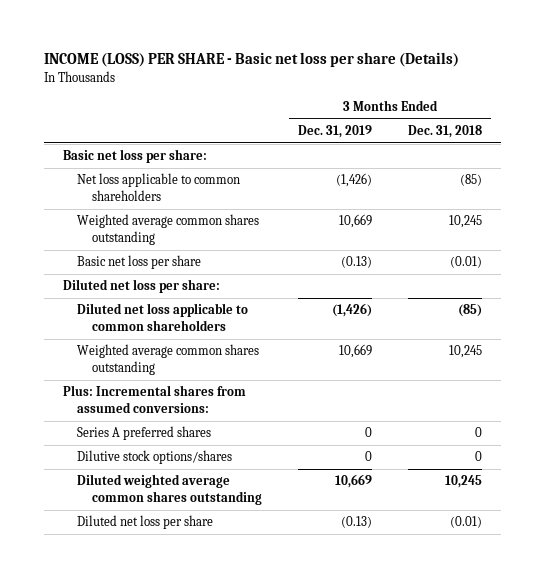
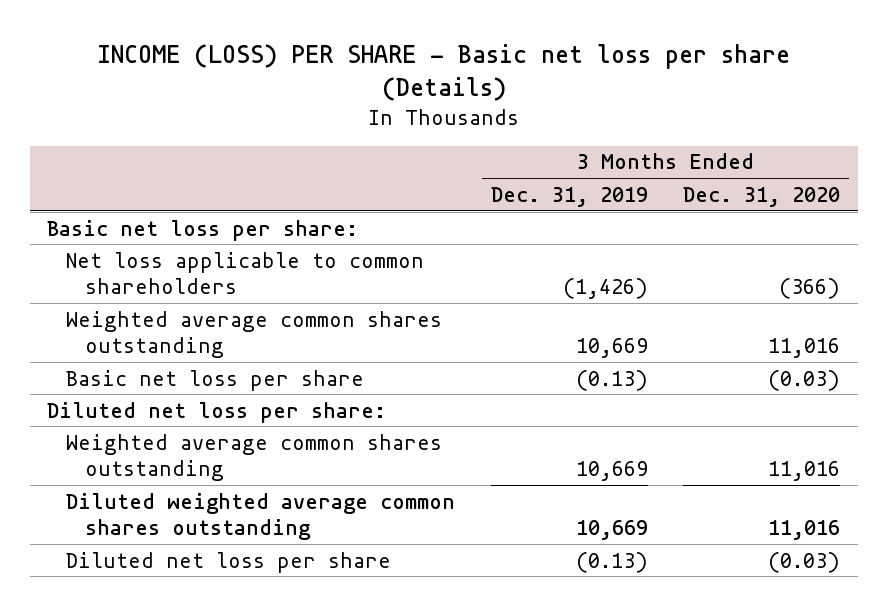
[408,125,483,139] Dec. 31, 2018 -> none
none -> [683,186,841,207] Dec. 31, 2020
[77,303,249,331] Diluted net loss applicable to common shareholders -> none
[62,385,246,413] Plus: Incremental shares from assumed conversions: -> none
[77,426,212,441] Series A preferred shares -> none
[77,450,233,465] Dilutive stock options/shares -> none

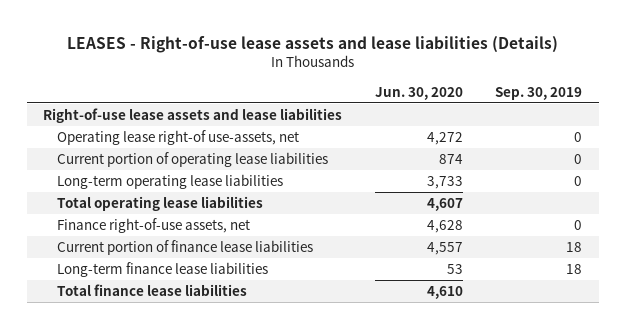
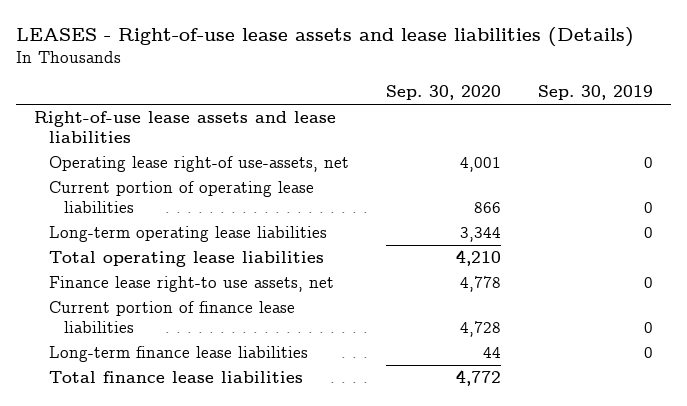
[374,86,463,100] Jun. 30, 2020 -> none
none -> [385,85,501,101] Sep. 30, 2020
[57,218,251,234] Finance right-of-use assets, net -> [49,276,335,293] Finance lease right-to use assets, net
[566,242,583,253] 18 -> [643,322,653,334] 0
[566,264,583,275] 18 -> [643,347,653,359] 0

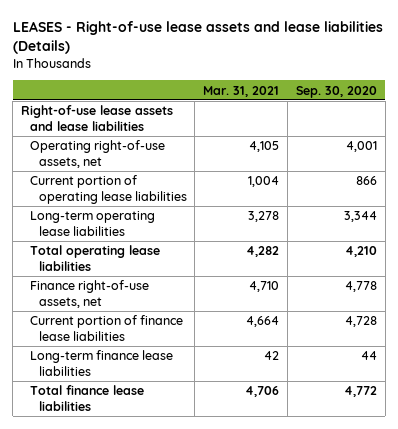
[537,85,653,101] Sep. 30, 2019 -> none
none -> [203,85,280,97] Mar. 31, 2021
[49,156,350,173] Operating lease right-of use-assets, net -> [29,140,165,168] Operating right-of-use assets, net
[49,276,335,293] Finance lease right-to use assets, net -> [29,280,149,308] Finance right-of-use assets, net

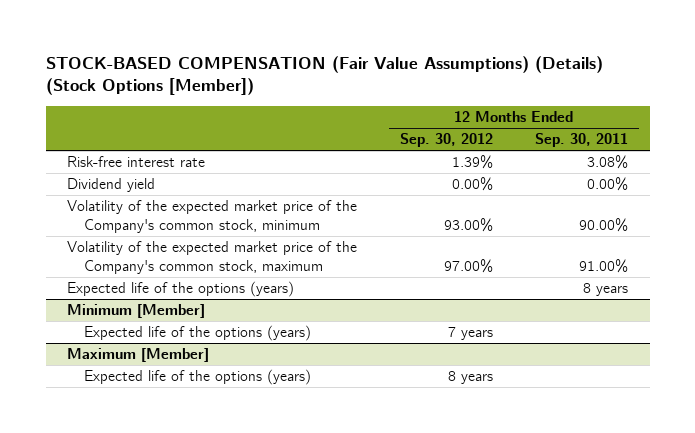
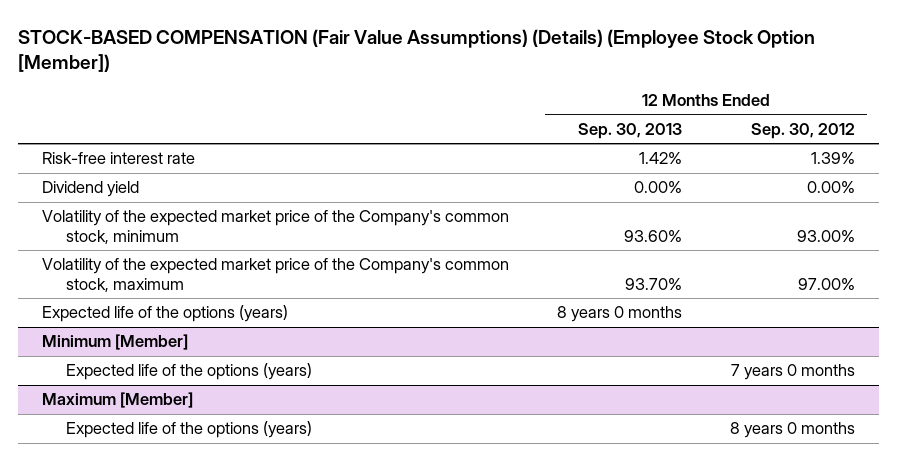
[45,55,603,96] STOCK-BASED COMPENSATION (Fair Value Assumptions) (Details) (Stock Options [Member]) -> [18,28,816,73] STOCK-BASED COMPENSATION (Fair Value Assumptions) (Details) (Employee Stock Option [Member])
[535,133,629,148] Sep. 30, 2011 -> none
none -> [578,123,683,140] Sep. 30, 2013
[447,327,493,341] 7 years -> [731,364,856,381] 7 years 0 months
[447,371,493,385] 8 years -> [730,422,856,439] 8 years 0 months

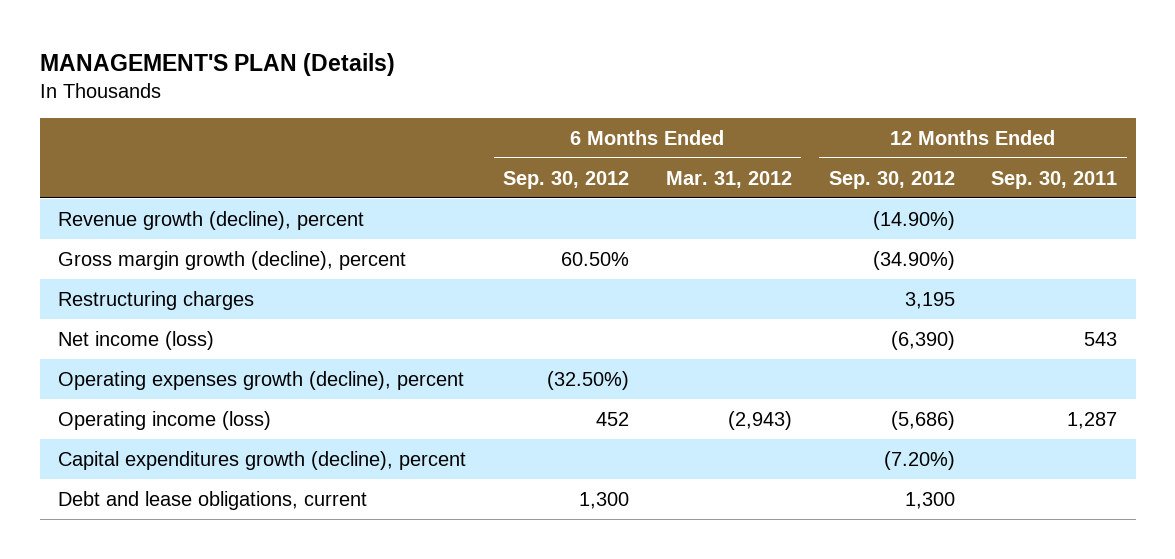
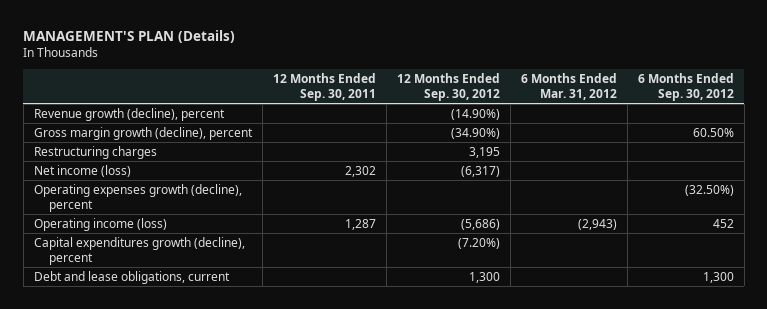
[890,330,955,350] (6,390) -> [460,165,500,177] (6,317)
[1084,331,1118,346] 543 -> [344,165,376,177] 2,302

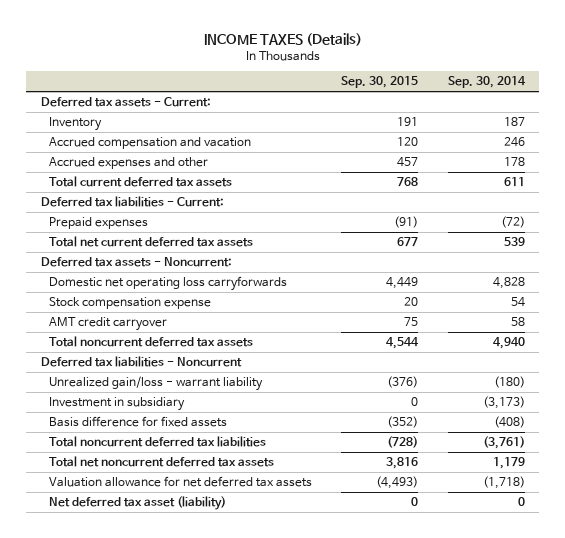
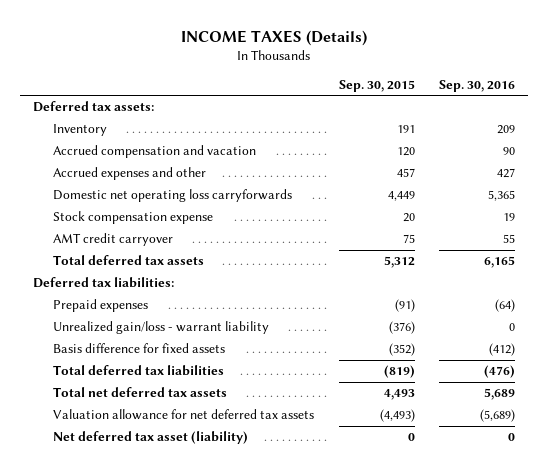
[447,76,526,89] Sep. 30, 2014 -> none
none -> [439,79,516,92] Sep. 30, 2016
[40,97,211,108] Deferred tax assets - Current: -> [32,101,154,113] Deferred tax assets:
[49,176,233,188] Total current deferred tax assets -> none
[40,196,224,208] Deferred tax liabilities - Current: -> none
[49,236,254,248] Total net current deferred tax assets -> none
[40,257,232,268] Deferred tax assets - Noncurrent: -> none
[49,336,254,348] Total noncurrent deferred tax assets -> [53,255,205,266] Total deferred tax assets
[386,337,420,350] 4,544 -> [383,256,415,269] 5,312
[40,356,242,368] Deferred tax liabilities - Noncurrent -> [32,277,174,289] Deferred tax liabilities:
[49,217,149,230] Prepaid expenses -> [53,299,149,313] Prepaid expenses
[49,397,186,412] Investment in subsidiary -> none
[49,436,267,448] Total noncurrent deferred tax liabilities -> [53,365,225,377] Total deferred tax liabilities
[387,436,419,449] (728) -> [383,365,415,379] (819)
[49,456,275,468] Total net noncurrent deferred tax assets -> [53,387,228,398] Total net deferred tax assets
[386,457,419,470] 3,816 -> [383,389,415,401] 4,493

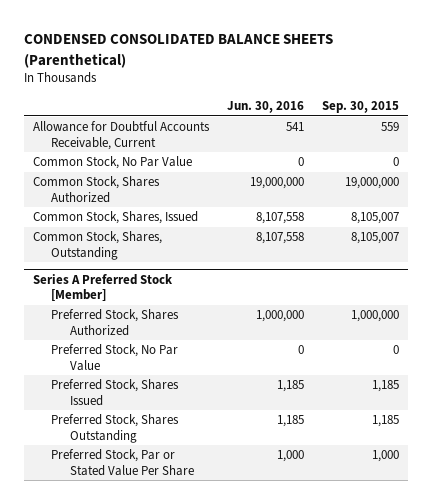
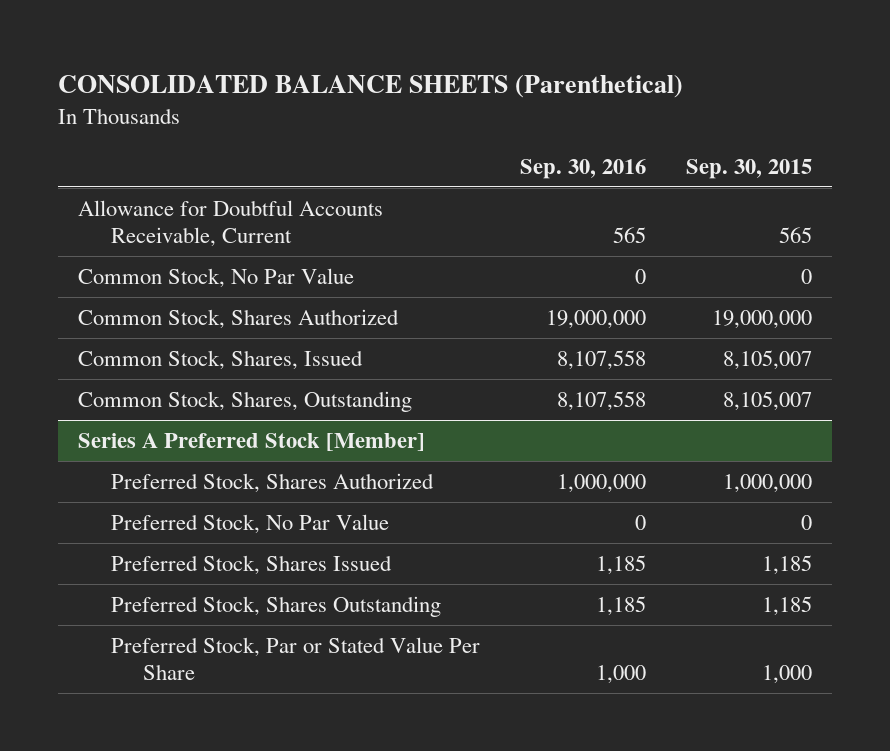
[24,34,334,68] CONDENSED CONSOLIDATED BALANCE SHEETS (Parenthetical) -> [57,74,683,98] CONSOLIDATED BALANCE SHEETS (Parenthetical)
[227,100,305,113] Jun. 30, 2016 -> none
none -> [519,158,646,179] Sep. 30, 2016
[381,122,400,132] 559 -> [778,226,812,243] 565

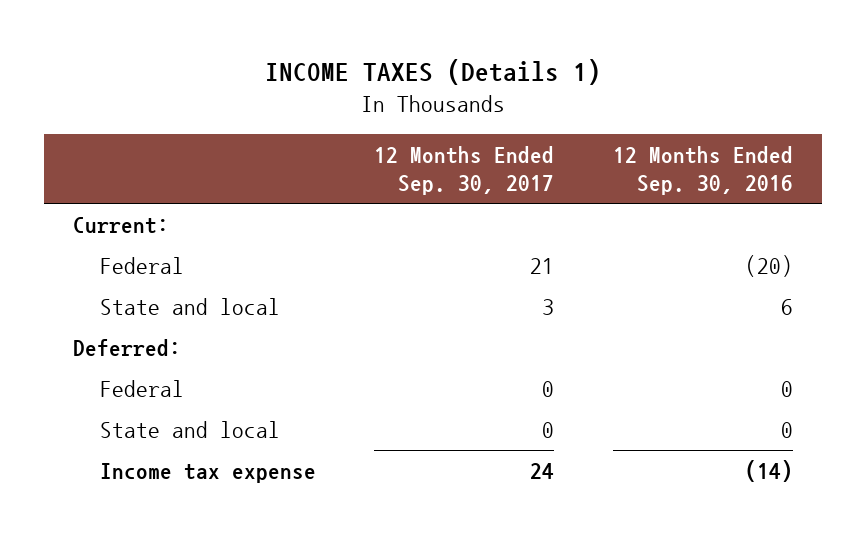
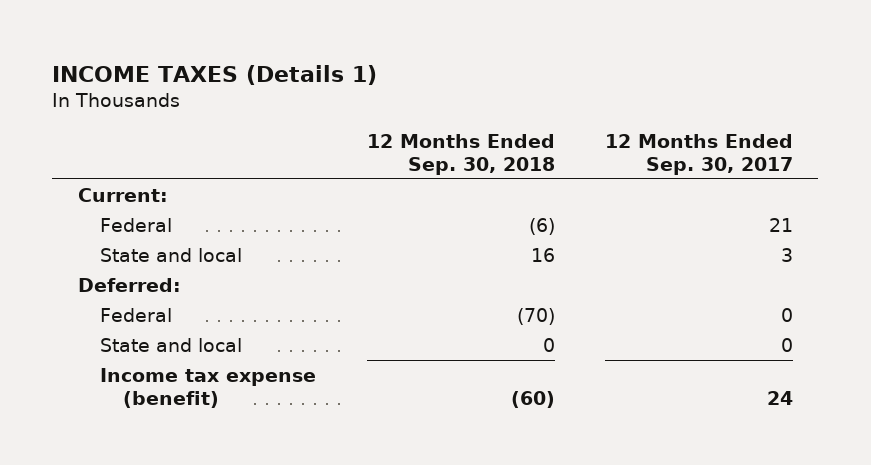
[612,146,793,196] 12 Months Ended Sep. 30, 2016 -> none
none -> [366,133,555,175] 12 Months Ended Sep. 30, 2018
[99,462,316,483] Income tax expense -> [100,367,317,408] Income tax expense (benefit)

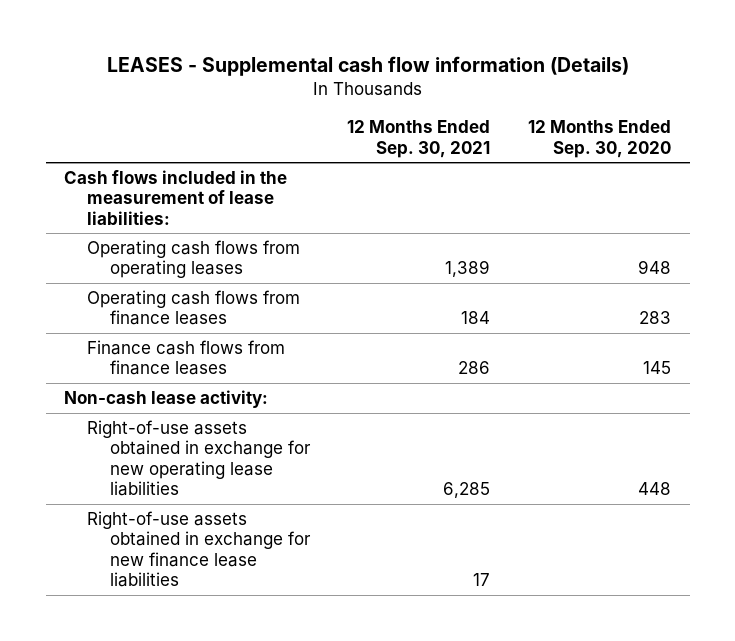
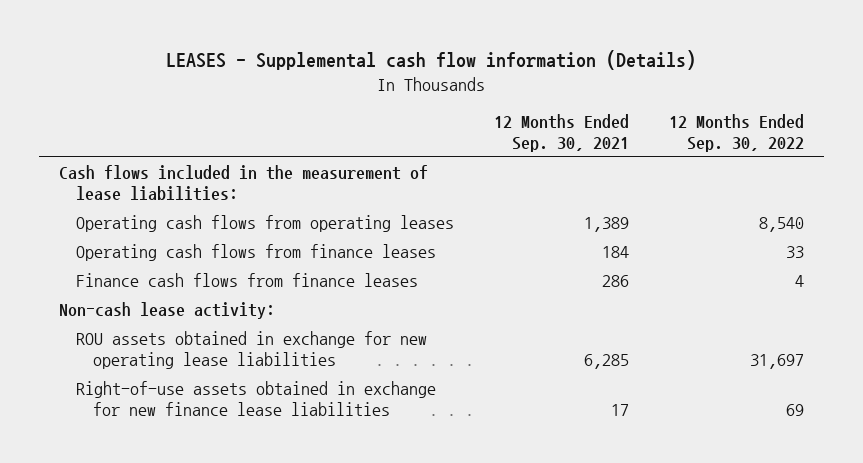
[527,120,671,158] 12 Months Ended Sep. 30, 2020 -> none
none -> [668,114,804,153] 12 Months Ended Sep. 30, 2022
[87,420,311,497] Right-of-use assets obtained in exchange for new operating lease liabilities -> [75,330,427,370] ROU assets obtained in exchange for new operating lease liabilities

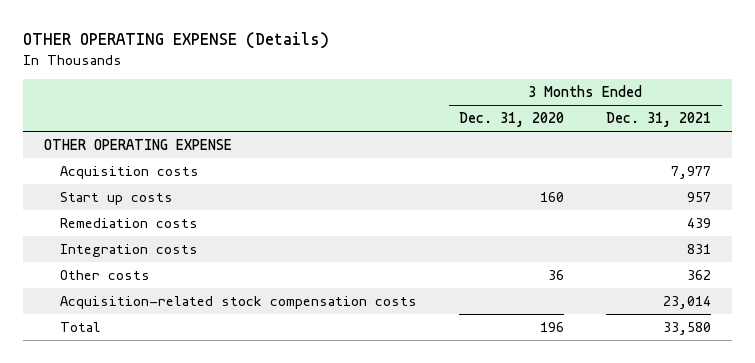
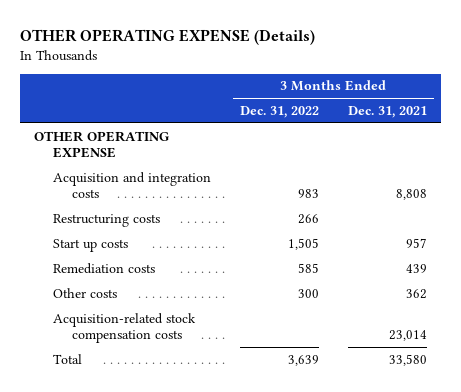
[459,112,565,128] Dec. 31, 2020 -> none
none -> [239,106,319,119] Dec. 31, 2022
[60,165,200,179] Acquisition costs -> [53,171,212,199] Acquisition and integration costs
[671,165,712,179] 7,977 -> [395,189,427,201] 8,808
none -> [53,213,161,227] Restructuring costs
[60,243,199,257] Integration costs -> none

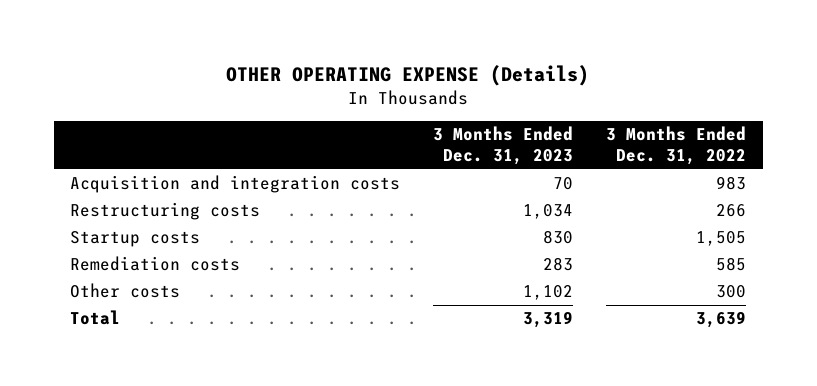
[347,106,427,119] Dec. 31, 2021 -> none
none -> [433,126,574,166] 3 Months Ended Dec. 31, 2023
[34,130,170,159] OTHER OPERATING EXPENSE -> none
[53,238,129,252] Start up costs -> [70,231,201,248] Startup costs
[53,312,197,344] Acquisition-related stock compensation costs -> none

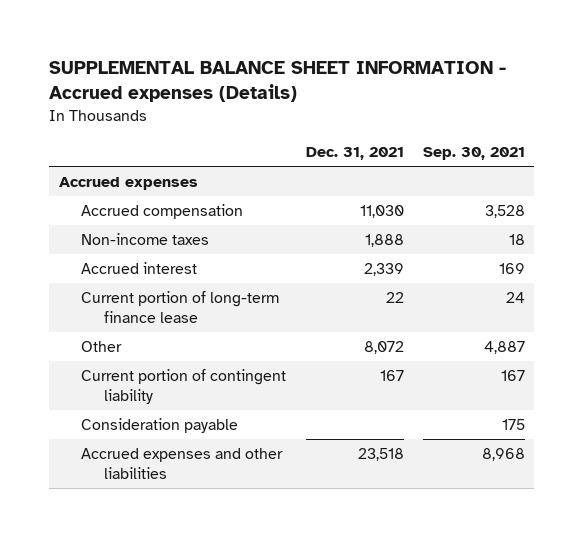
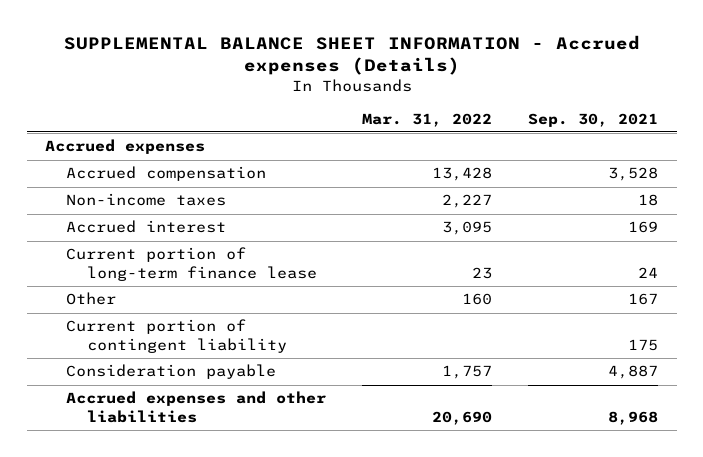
[305,146,404,160] Dec. 31, 2021 -> none
none -> [362,112,493,127] Mar. 31, 2022
[483,341,525,355] 4,887 -> [628,293,659,306] 167
[500,370,525,382] 167 -> [628,338,659,351] 175
[501,419,525,431] 175 -> [608,365,659,380] 4,887

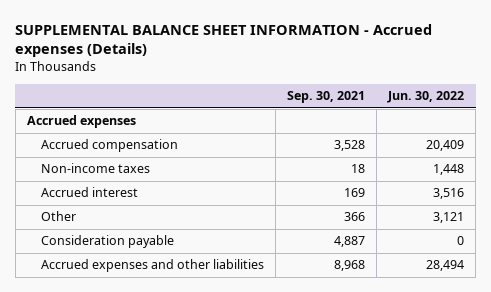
[362,112,493,127] Mar. 31, 2022 -> none
none -> [387,91,465,104] Jun. 30, 2022
[65,247,317,281] Current portion of long-term finance lease -> none
[65,319,287,353] Current portion of contingent liability -> none
[628,293,659,306] 167 -> [344,212,366,222] 366

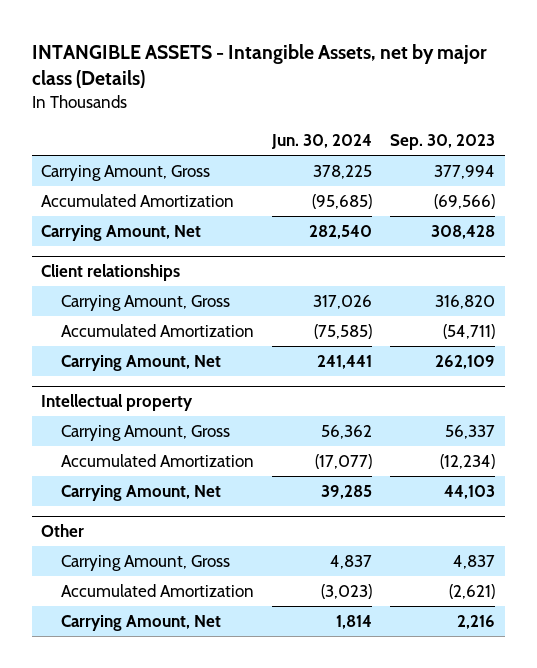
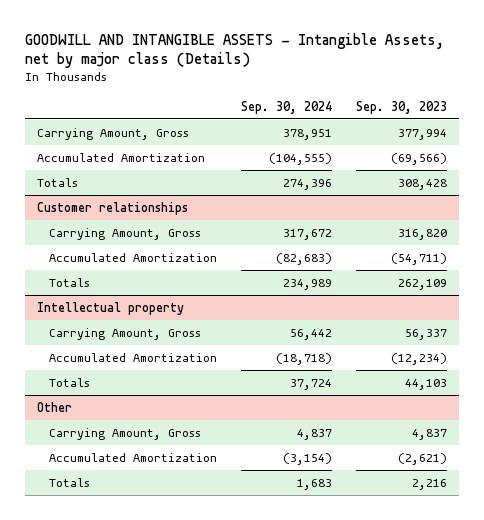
[32,43,488,89] INTANGIBLE ASSETS - Intangible Assets, net by major class (Details) -> [25,32,445,69] GOODWILL AND INTANGIBLE ASSETS - Intangible Assets, net by major class (Details)
[271,134,373,150] Jun. 30, 2024 -> none
none -> [241,100,333,114] Sep. 30, 2024
[41,225,202,242] Carrying Amount, Net -> [37,177,79,187] Totals
[41,264,181,282] Client relationships -> [37,201,189,215] Customer relationships
[60,355,221,372] Carrying Amount, Net -> [49,277,91,287] Totals
[60,485,221,502] Carrying Amount, Net -> [49,377,91,387] Totals
[60,615,221,632] Carrying Amount, Net -> [49,477,91,487] Totals

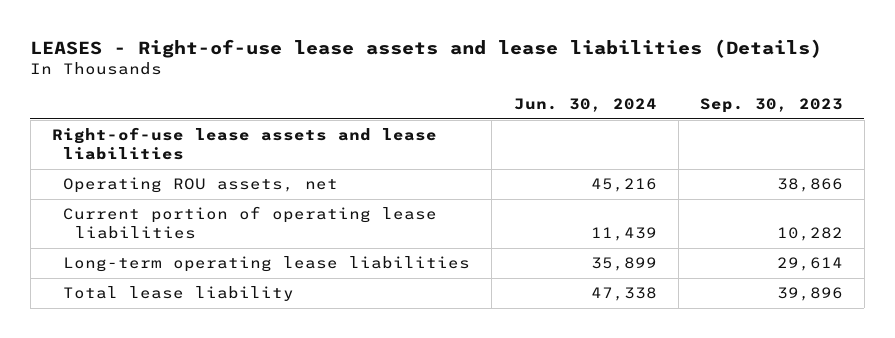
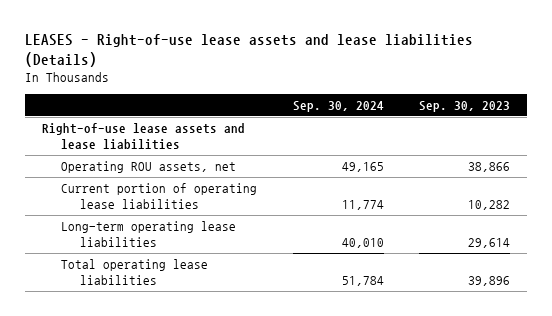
[513,98,657,113] Jun. 30, 2024 -> none
none -> [292,100,384,112] Sep. 30, 2024
[63,286,295,302] Total lease liability -> [61,258,209,285] Total operating lease liabilities

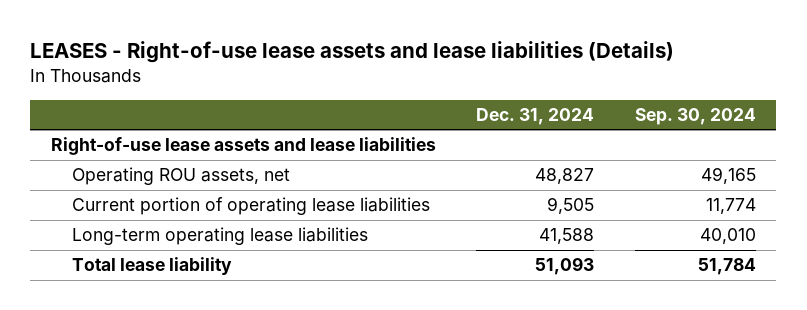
[418,100,510,112] Sep. 30, 2023 -> none
none -> [476,107,595,125] Dec. 31, 2024
[61,258,209,285] Total operating lease liabilities -> [72,257,233,276] Total lease liability

